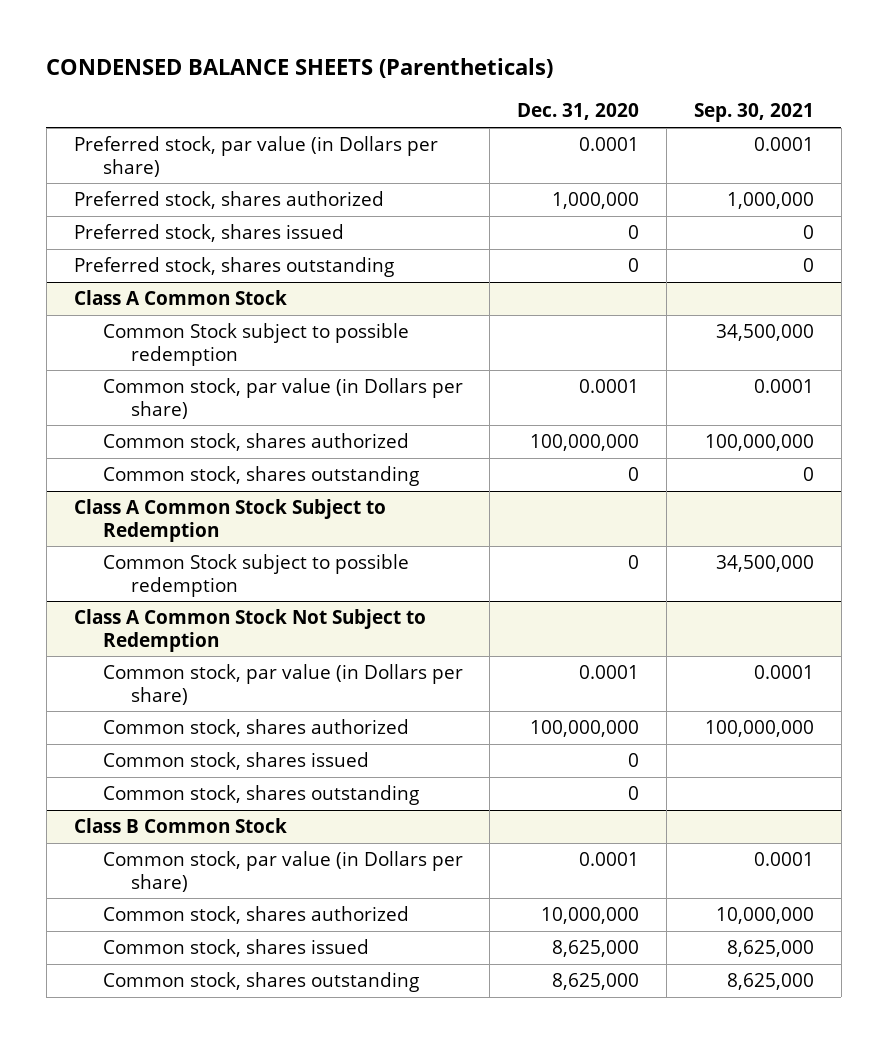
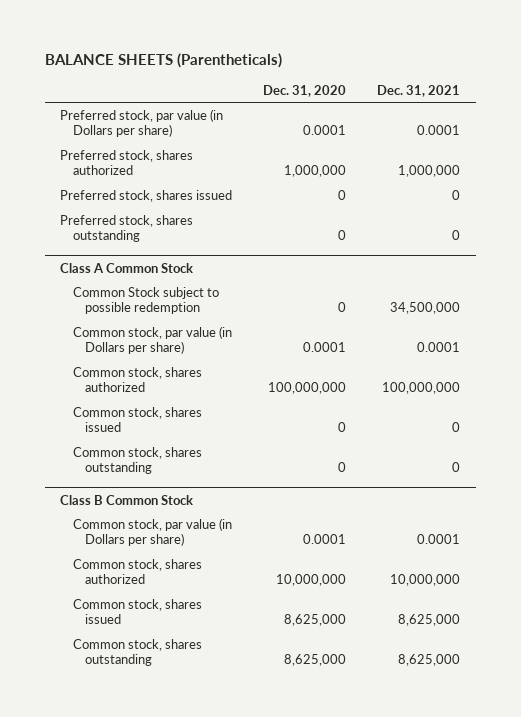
[46,58,554,79] CONDENSED BALANCE SHEETS (Parentheticals) -> [44,52,282,68] BALANCE SHEETS (Parentheticals)
[693,103,814,123] Sep. 30, 2021 -> none
none -> [377,84,461,97] Dec. 31, 2021
[102,323,409,366] Common Stock subject to possible redemption -> none
[102,378,463,419] Common stock, par value (in Dollars per share) -> none
[102,433,409,452] Common stock, shares authorized -> none
[102,466,419,487] Common stock, shares outstanding -> none
[73,499,386,542] Class A Common Stock Subject to Redemption -> none
[73,609,426,652] Class A Common Stock Not Subject to Redemption -> none

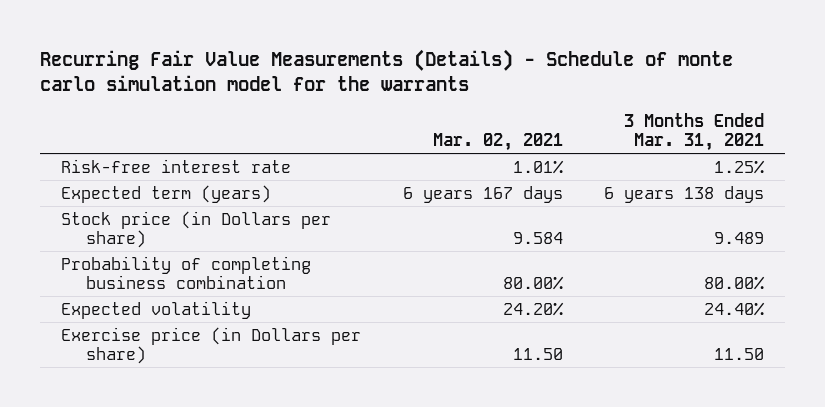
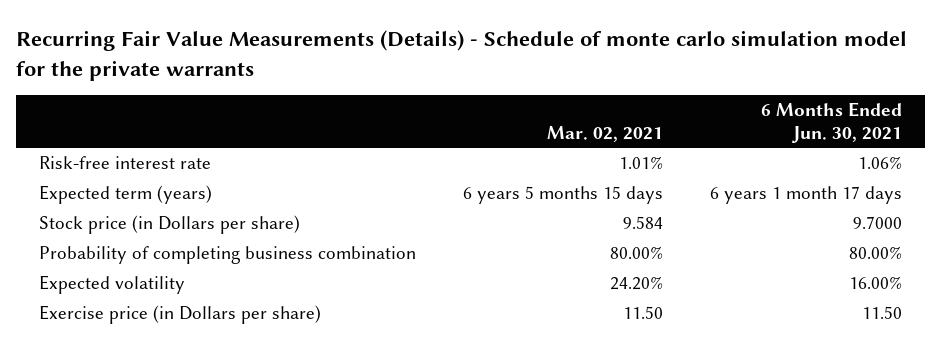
[40,48,734,92] Recurring Fair Value Measurements (Details) - Schedule of monte carlo simulation model for the warrants -> [16,29,908,81] Recurring Fair Value Measurements (Details) - Schedule of monte carlo simulation model for the private warrants
[624,112,765,152] 3 Months Ended Mar. 31, 2021 -> none
none -> [760,102,902,143] 6 Months Ended Jun. 30, 2021
[402,185,563,203] 6 years 167 days -> [462,186,663,205] 6 years 5 months 15 days

